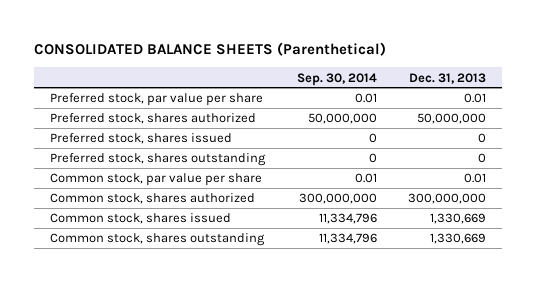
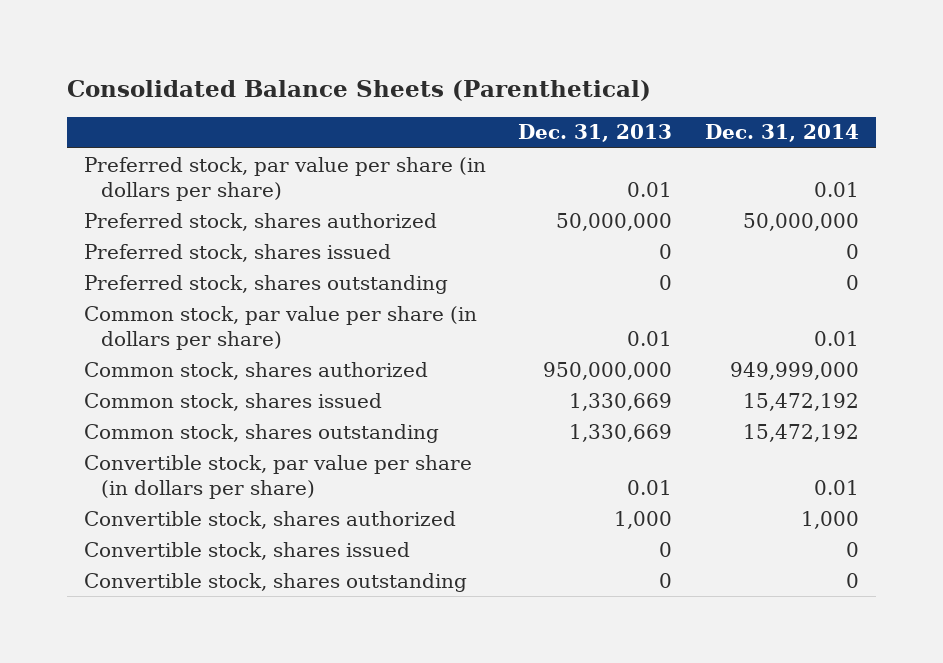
[34,42,387,57] CONSOLIDATED BALANCE SHEETS (Parenthetical) -> [67,80,652,102] Consolidated Balance Sheets (Parenthetical)
[296,72,377,86] Sep. 30, 2014 -> none
none -> [705,124,860,143] Dec. 31, 2014
[50,93,264,107] Preferred stock, par value per share -> [83,156,486,201] Preferred stock, par value per share (in dollars per share)
[50,173,263,187] Common stock, par value per share -> [83,305,477,350] Common stock, par value per share (in dollars per share)
[407,193,486,205] 300,000,000 -> [543,361,673,380] 950,000,000
none -> [83,454,472,499] Convertible stock, par value per share (in dollars per share)
none -> [83,510,456,529] Convertible stock, shares authorized
none -> [83,541,410,560] Convertible stock, shares issued
none -> [83,572,467,592] Convertible stock, shares outstanding

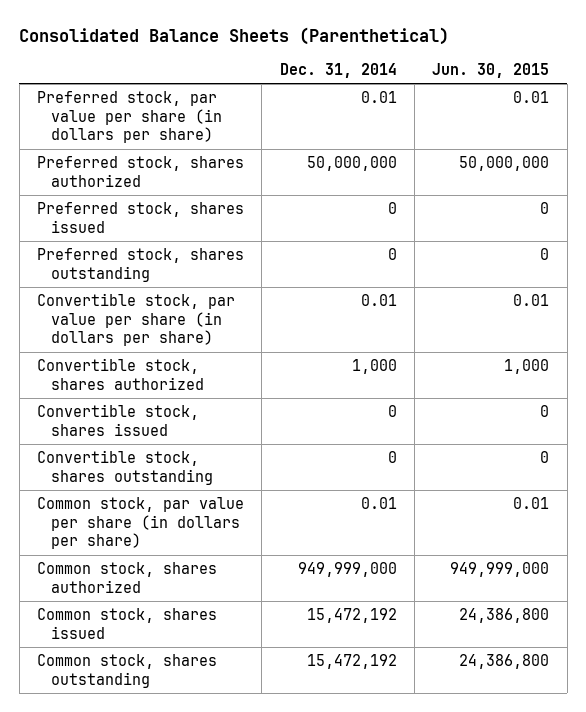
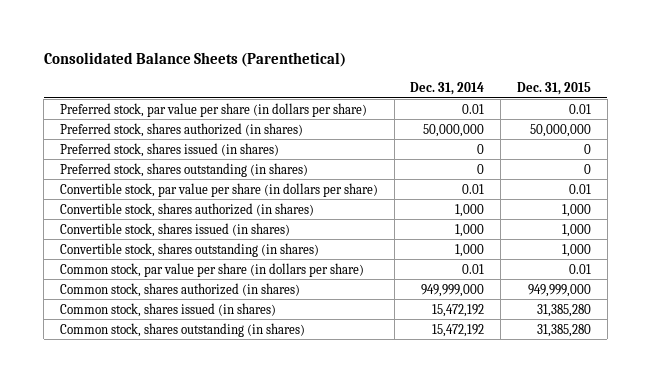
[432,63,550,79] Jun. 30, 2015 -> none
none -> [516,81,591,95] Dec. 31, 2015
[37,155,245,187] Preferred stock, shares authorized -> [59,122,303,137] Preferred stock, shares authorized (in shares)
[37,201,245,233] Preferred stock, shares issued -> [59,142,279,157] Preferred stock, shares issued (in shares)
[37,247,245,282] Preferred stock, shares outstanding -> [59,162,308,177] Preferred stock, shares outstanding (in shares)
[37,357,205,390] Convertible stock, shares authorized -> [59,202,314,217] Convertible stock, shares authorized (in shares)
[37,403,200,436] Convertible stock, shares issued -> [59,222,290,237] Convertible stock, shares issued (in shares)
[387,404,397,417] 0 -> [455,223,485,237] 1,000
[37,449,214,485] Convertible stock, shares outstanding -> [59,242,319,257] Convertible stock, shares outstanding (in shares)
[387,450,397,463] 0 -> [455,243,485,257] 1,000
[37,561,218,593] Common stock, shares authorized -> [59,282,300,297] Common stock, shares authorized (in shares)
[37,607,218,639] Common stock, shares issued -> [59,302,276,317] Common stock, shares issued (in shares)
[37,653,218,688] Common stock, shares outstanding -> [59,322,305,337] Common stock, shares outstanding (in shares)

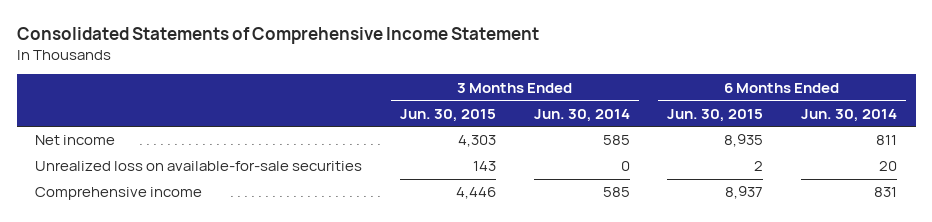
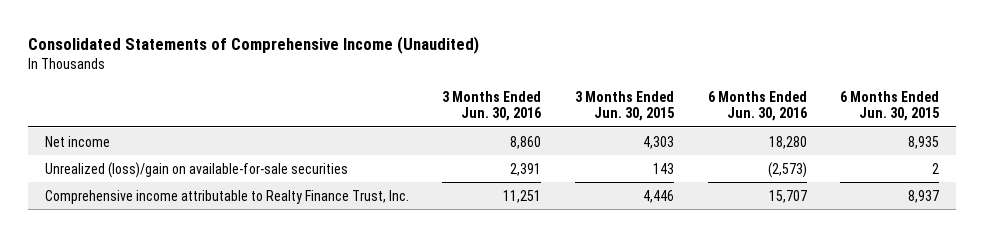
[16,26,539,44] Consolidated Statements of Comprehensive Income Statement -> [27,35,479,54] Consolidated Statements of Comprehensive Income (Unaudited)
[533,108,630,122] Jun. 30, 2014 -> none
[800,108,897,122] Jun. 30, 2014 -> none
none -> [442,90,542,122] 3 Months Ended Jun. 30, 2016
none -> [707,90,807,122] 6 Months Ended Jun. 30, 2016
[35,161,363,172] Unrealized loss on available-for-sale securities -> [44,161,348,178] Unrealized (loss)/gain on available-for-sale securities
[35,187,203,201] Comprehensive income -> [44,189,409,204] Comprehensive income attributable to Realty Finance Trust, Inc.

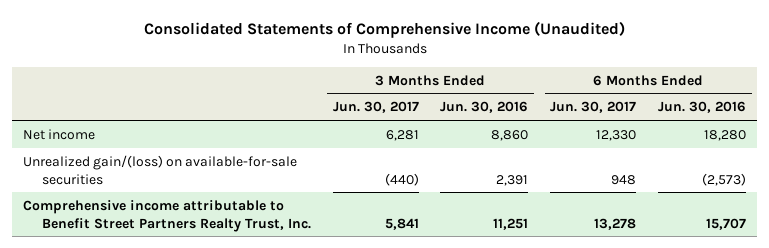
[575,90,675,122] 3 Months Ended Jun. 30, 2015 -> none
[840,90,940,122] 6 Months Ended Jun. 30, 2015 -> none
none -> [332,101,419,114] Jun. 30, 2017
none -> [550,101,637,114] Jun. 30, 2017
[44,161,348,178] Unrealized (loss)/gain on available-for-sale securities -> [23,154,298,185] Unrealized gain/(loss) on available-for-sale securities
[44,189,409,204] Comprehensive income attributable to Realty Finance Trust, Inc. -> [23,199,311,232] Comprehensive income attributable to Benefit Street Partners Realty Trust, Inc.

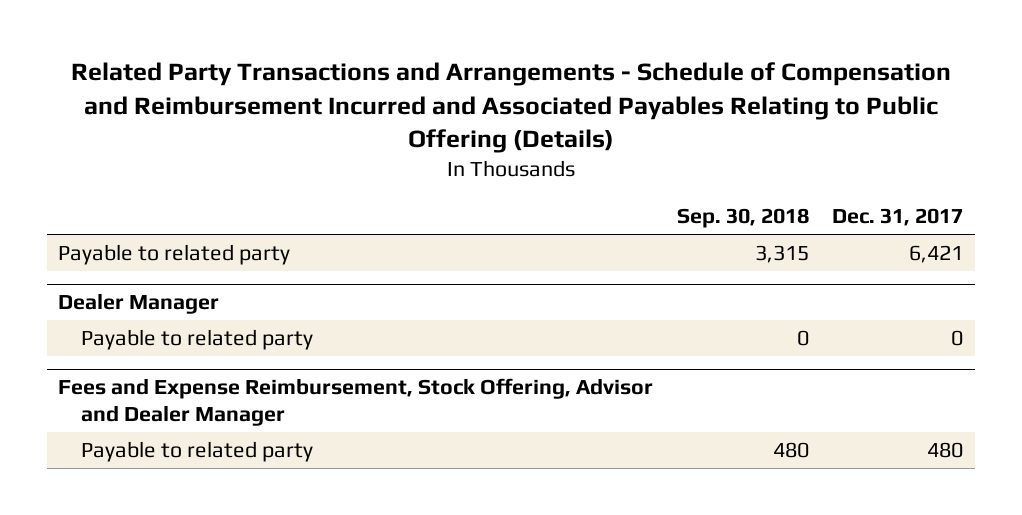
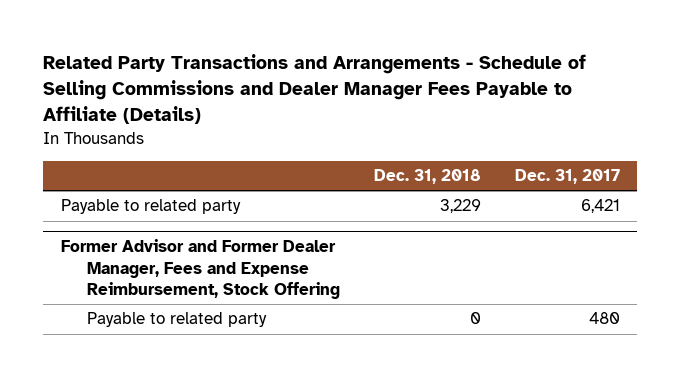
[70,62,951,154] Related Party Transactions and Arrangements - Schedule of Compensation and Reimbursement Incurred and Associated Payables Relating to Public Offering (Details) -> [43,54,587,125] Related Party Transactions and Arrangements - Schedule of Selling Commissions and Dealer Manager Fees Payable to Affiliate (Details)
[676,208,809,229] Sep. 30, 2018 -> none
none -> [374,169,482,185] Dec. 31, 2018
[58,293,220,315] Dealer Manager -> none
[80,328,313,350] Payable to related party -> none
[58,378,654,427] Fees and Expense Reimbursement, Stock Offering, Advisor and Dealer Manager -> [60,239,340,300] Former Advisor and Former Dealer Manager, Fees and Expense Reimbursement, Stock Offering

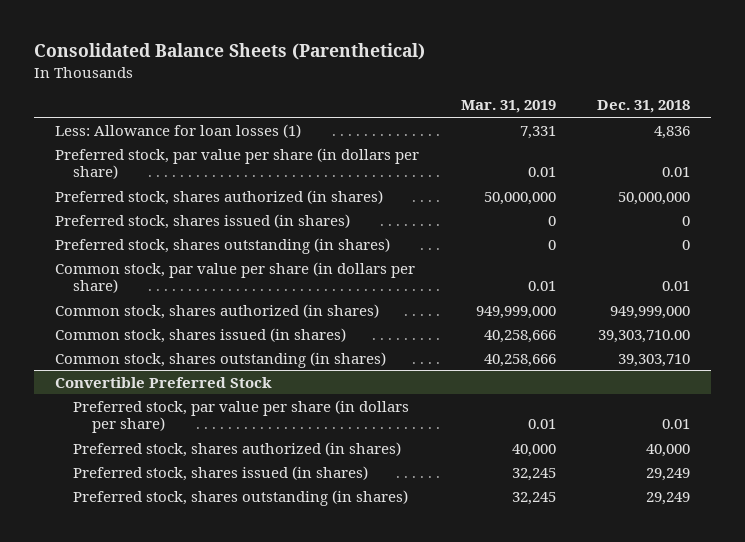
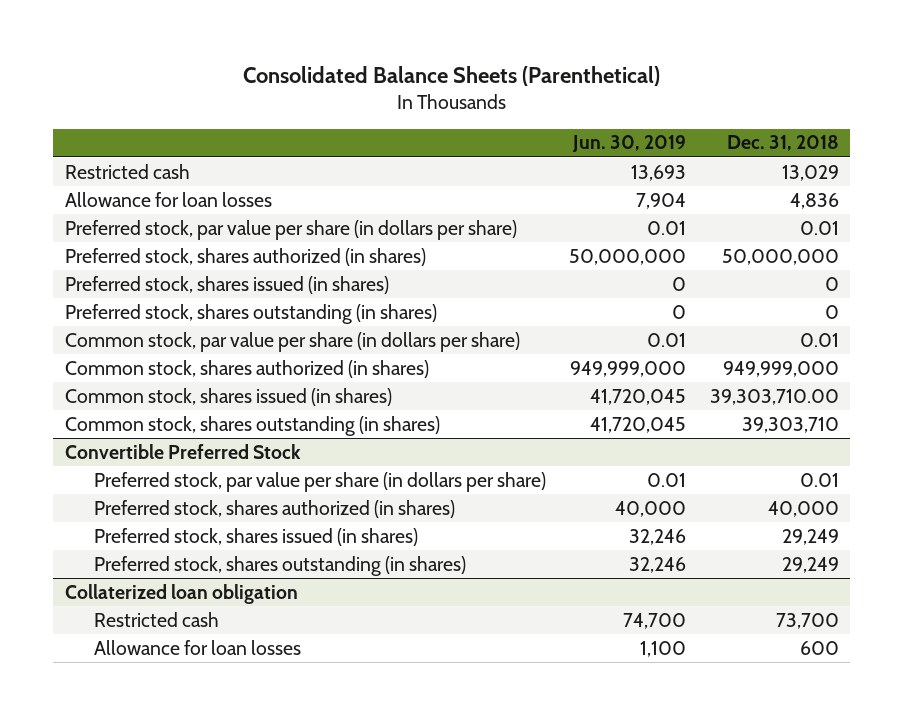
[460,100,556,114] Mar. 31, 2019 -> none
none -> [572,135,687,153] Jun. 30, 2019
none -> [65,163,191,179] Restricted cash
[54,123,301,138] Less: Allowance for loan losses (1) -> [65,191,273,207] Allowance for loan losses
none -> [65,583,299,604] Collaterized loan obligation
none -> [93,611,219,627] Restricted cash
none -> [93,639,301,655] Allowance for loan losses

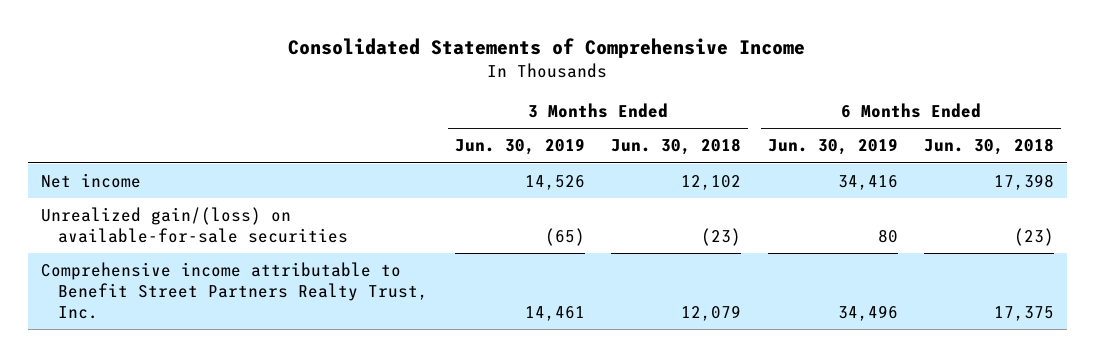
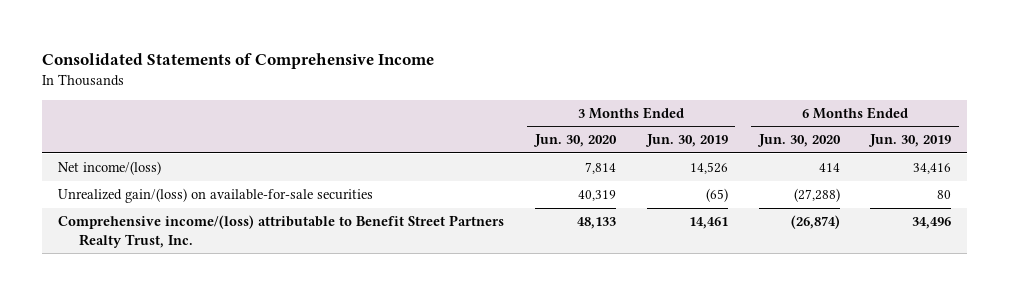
[611,138,742,156] Jun. 30, 2018 -> none
[923,138,1054,156] Jun. 30, 2018 -> none
none -> [532,134,617,148] Jun. 30, 2020
none -> [756,134,841,148] Jun. 30, 2020
[40,173,141,189] Net income -> [57,161,161,176] Net income/(loss)
[40,262,429,320] Comprehensive income attributable to Benefit Street Partners Realty Trust, Inc. -> [57,215,504,248] Comprehensive income/(loss) attributable to Benefit Street Partners Realty Trust, Inc.

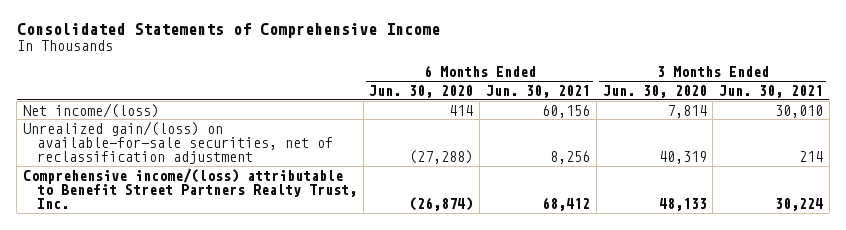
[644,134,728,148] Jun. 30, 2019 -> none
[868,134,952,148] Jun. 30, 2019 -> none
none -> [486,84,591,98] Jun. 30, 2021
none -> [719,84,824,98] Jun. 30, 2021
[57,188,373,204] Unrealized gain/(loss) on available-for-sale securities -> [23,120,333,165] Unrealized gain/(loss) on available-for-sale securities, net of reclassification adjustment

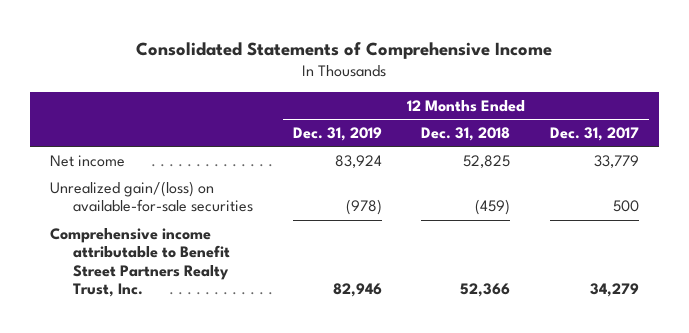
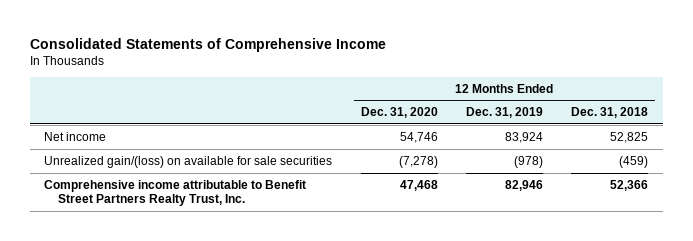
[549,127,639,142] Dec. 31, 2017 -> none
none -> [360,107,438,119] Dec. 31, 2020
[50,180,254,213] Unrealized gain/(loss) on available-for-sale securities -> [44,155,333,168] Unrealized gain/(loss) on available for sale securities

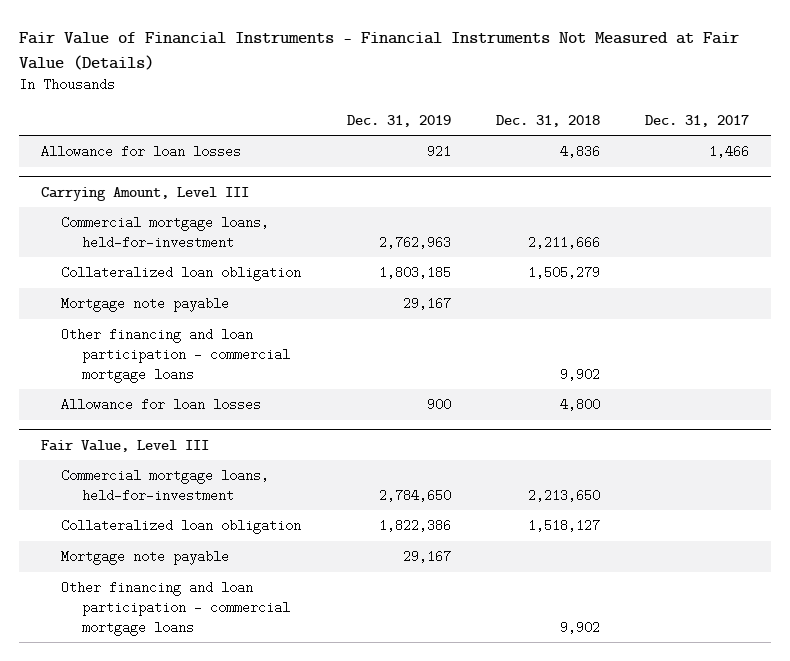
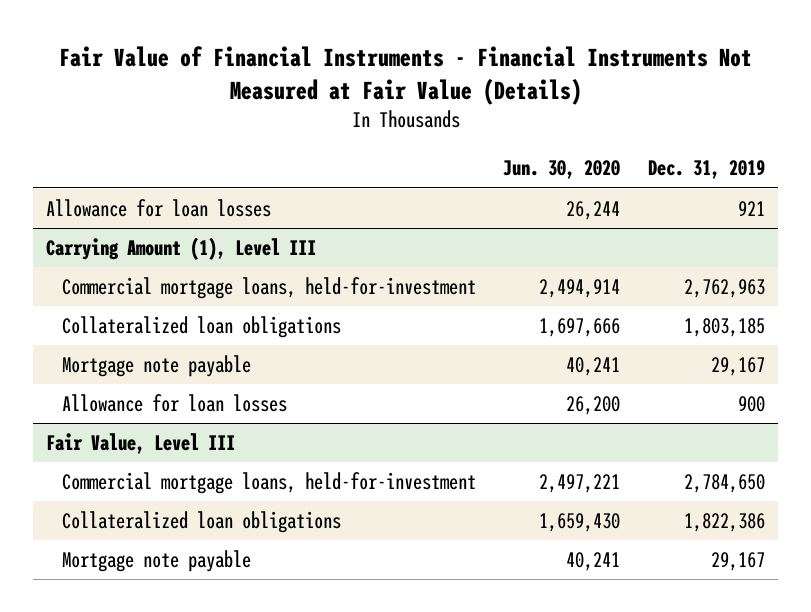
[495,114,600,127] Dec. 31, 2018 -> none
[644,114,749,127] Dec. 31, 2017 -> none
none -> [503,160,621,180] Jun. 30, 2020
[41,186,250,201] Carrying Amount, Level III -> [46,237,317,261] Carrying Amount (1), Level III
[61,266,302,282] Collateralized loan obligation -> [62,316,342,339] Collateralized loan obligations
[61,328,290,383] Other financing and loan participation - commercial mortgage loans -> none
[61,519,302,535] Collateralized loan obligation -> [62,511,342,534] Collateralized loan obligations
[61,581,290,636] Other financing and loan participation - commercial mortgage loans -> none

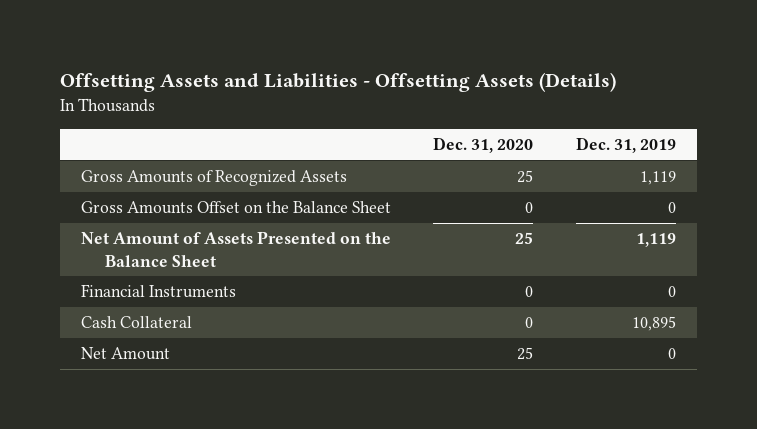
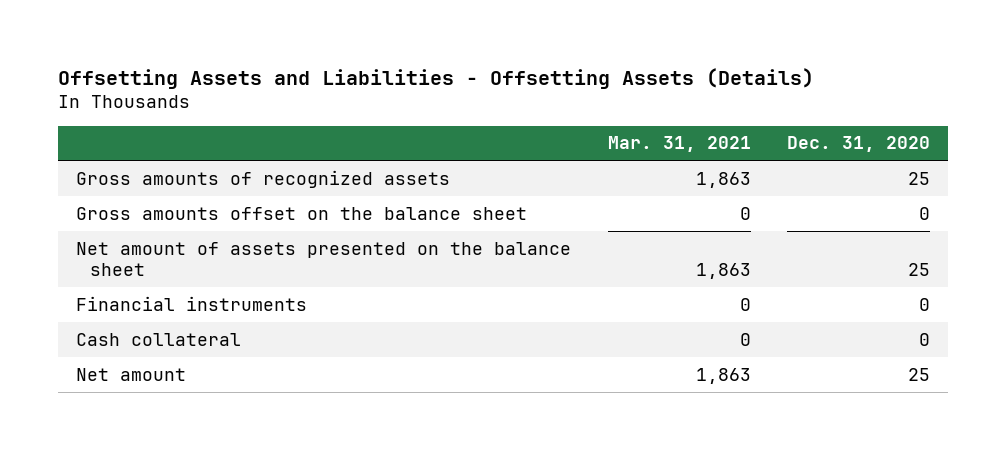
[575,136,676,153] Dec. 31, 2019 -> none
none -> [607,136,751,153] Mar. 31, 2021
[80,170,347,187] Gross Amounts of Recognized Assets -> [76,169,451,188] Gross amounts of recognized assets
[80,201,391,215] Gross Amounts Offset on the Balance Sheet -> [76,206,528,220] Gross amounts offset on the balance sheet
[80,231,391,267] Net Amount of Assets Presented on the Balance Sheet -> [76,241,572,276] Net amount of assets presented on the balance sheet
[80,284,236,299] Financial Instruments -> [76,295,308,311] Financial instruments
[80,316,192,329] Cash Collateral -> [76,332,242,346] Cash collateral
[80,347,170,361] Net Amount -> [76,367,187,381] Net amount

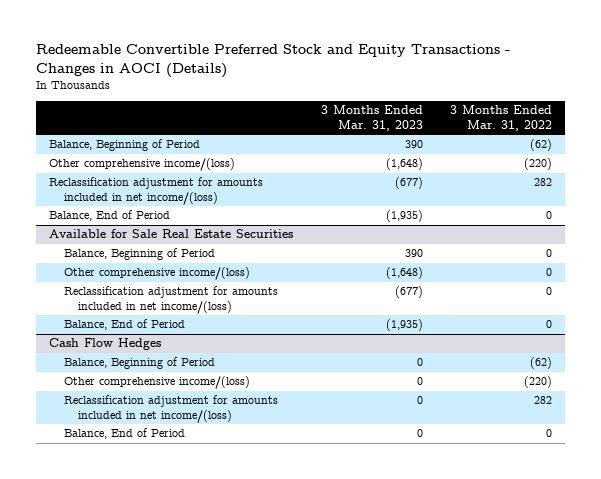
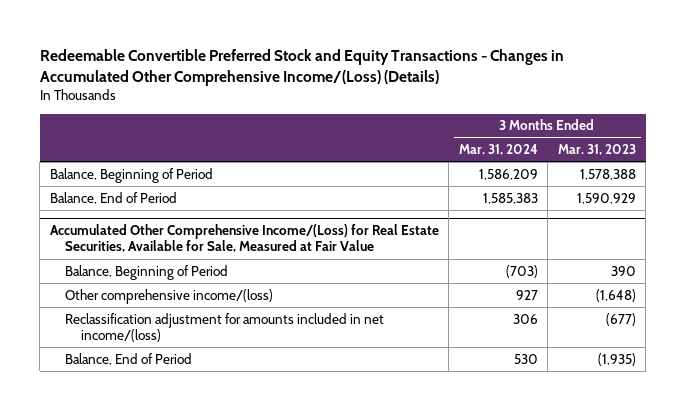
[35,44,510,78] Redeemable Convertible Preferred Stock and Equity Transactions - Changes in AOCI (Details) -> [39,48,564,86] Redeemable Convertible Preferred Stock and Equity Transactions - Changes in Accumulated Other Comprehensive Income/(Loss) (Details)
[449,105,552,132] 3 Months Ended Mar. 31, 2022 -> none
none -> [458,144,538,156] Mar. 31, 2024
[49,158,236,172] Other comprehensive income/(loss) -> none
[49,177,264,206] Reclassification adjustment for amounts included in net income/(loss) -> none
[404,140,423,149] 390 -> [579,168,636,180] 1,578,388
[385,210,423,223] (1,935) -> [576,192,636,204] 1,590,929
[49,229,294,239] Available for Sale Real Estate Securities -> [49,223,439,253] Accumulated Other Comprehensive Income/(Loss) for Real Estate Securities, Available for Sale, Measured at Fair Value
[49,338,162,351] Cash Flow Hedges -> none
[63,357,215,370] Balance, Beginning of Period -> none
[63,376,250,390] Other comprehensive income/(loss) -> none
[63,395,278,424] Reclassification adjustment for amounts included in net income/(loss) -> none
[63,428,185,440] Balance, End of Period -> none

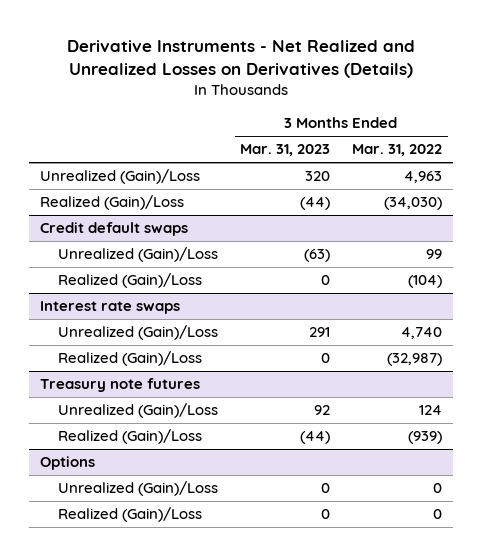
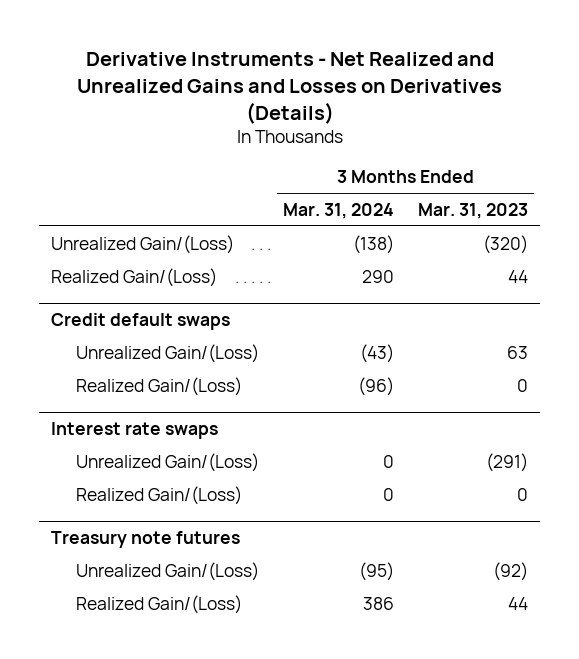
[66,39,415,79] Derivative Instruments - Net Realized and Unrealized Losses on Derivatives (Details) -> [76,51,502,124] Derivative Instruments - Net Realized and Unrealized Gains and Losses on Derivatives (Details)
[352,144,443,157] Mar. 31, 2022 -> none
none -> [283,202,395,219] Mar. 31, 2024
[39,169,200,185] Unrealized (Gain)/Loss -> [50,234,234,254] Unrealized Gain/(Loss)
[305,171,331,182] 320 -> [483,234,529,254] (320)
[39,195,184,211] Realized (Gain)/Loss -> [50,267,217,287] Realized Gain/(Loss)
[300,197,331,211] (44) -> [508,269,529,283] 44
[58,247,219,263] Unrealized (Gain)/Loss -> [76,343,260,363] Unrealized Gain/(Loss)
[304,249,331,263] (63) -> [507,345,529,359] 63
[58,273,203,289] Realized (Gain)/Loss -> [76,376,243,396] Realized Gain/(Loss)
[58,325,219,341] Unrealized (Gain)/Loss -> [76,452,260,472] Unrealized Gain/(Loss)
[309,327,331,338] 291 -> [486,452,529,472] (291)
[58,351,203,367] Realized (Gain)/Loss -> [76,485,243,505] Realized Gain/(Loss)
[39,456,95,471] Options -> none
[58,481,219,497] Unrealized (Gain)/Loss -> none
[58,507,203,523] Realized (Gain)/Loss -> none
[58,403,219,419] Unrealized (Gain)/Loss -> [76,561,260,581] Unrealized Gain/(Loss)
[314,405,331,416] 92 -> [493,561,529,581] (92)
[58,429,203,445] Realized (Gain)/Loss -> [76,594,243,614] Realized Gain/(Loss)
[300,431,331,445] (44) -> [508,596,529,610] 44

